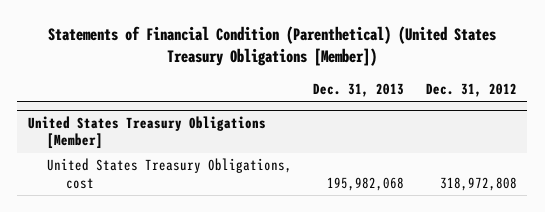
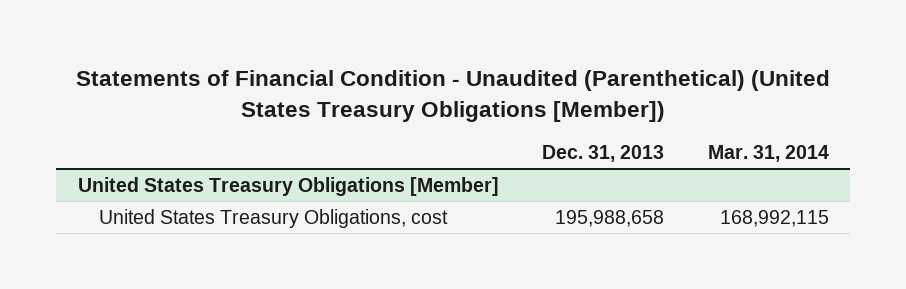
[48,25,497,67] Statements of Financial Condition (Parenthetical) (United States Treasury Obligations [Member]) -> [76,70,831,122] Statements of Financial Condition - Unaudited (Parenthetical) (United States Treasury Obligations [Member])
[425,83,517,98] Dec. 31, 2012 -> none
none -> [707,145,829,163] Mar. 31, 2014
[327,176,405,191] 195,982,068 -> [555,209,665,227] 195,988,658

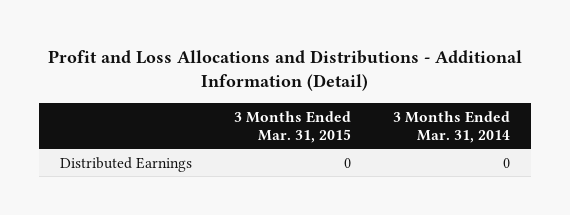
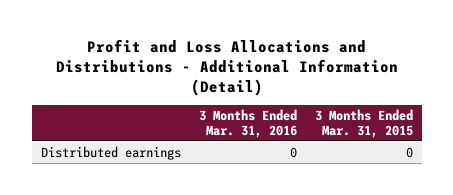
[392,110,510,144] 3 Months Ended Mar. 31, 2014 -> none
none -> [198,108,297,138] 3 Months Ended Mar. 31, 2016
[59,156,192,172] Distributed Earnings -> [40,145,181,160] Distributed earnings

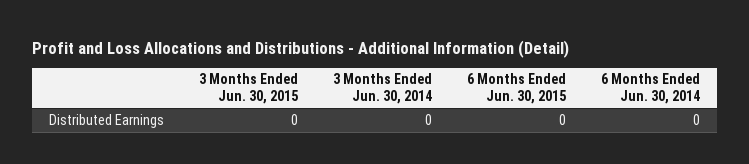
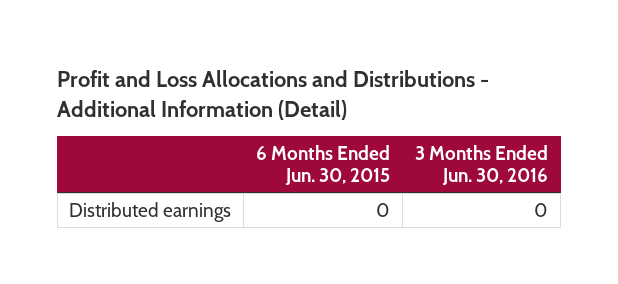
[199,73,299,105] 3 Months Ended Jun. 30, 2015 -> none
[333,73,433,105] 3 Months Ended Jun. 30, 2014 -> none
[600,73,700,105] 6 Months Ended Jun. 30, 2014 -> none
none -> [415,144,549,185] 3 Months Ended Jun. 30, 2016
[49,114,165,129] Distributed Earnings -> [69,201,232,222] Distributed earnings

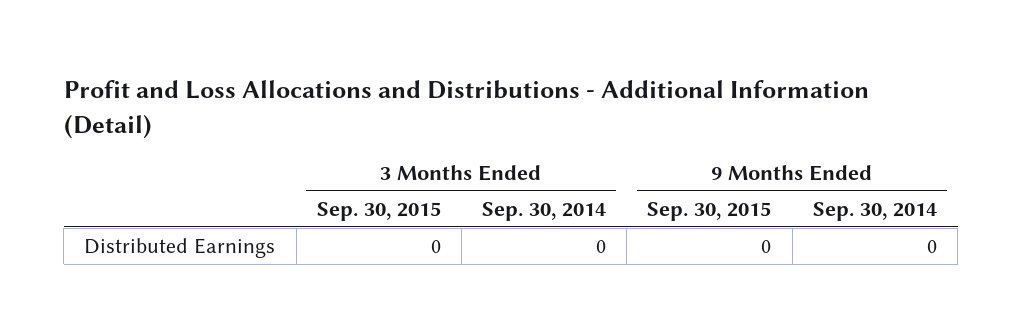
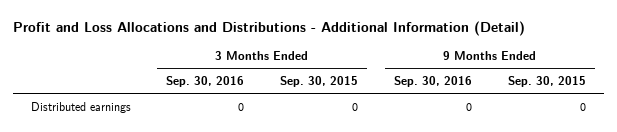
[482,202,607,222] Sep. 30, 2014 -> none
[812,202,937,222] Sep. 30, 2014 -> none
none -> [166,76,245,88] Sep. 30, 2016
none -> [394,76,473,88] Sep. 30, 2016
[84,238,276,259] Distributed Earnings -> [30,101,131,113] Distributed earnings

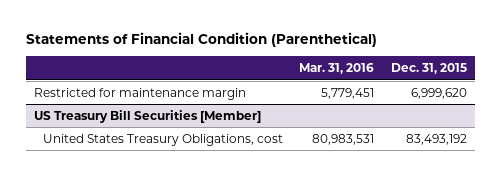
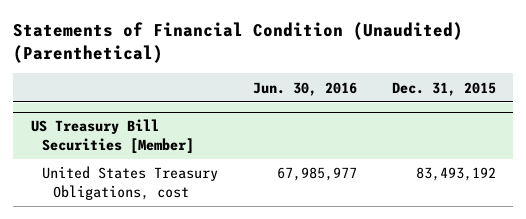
[26,32,378,48] Statements of Financial Condition (Parenthetical) -> [13,22,464,63] Statements of Financial Condition (Unaudited) (Parenthetical)
[299,63,375,75] Mar. 31, 2016 -> none
none -> [252,81,357,96] Jun. 30, 2016
[34,87,247,100] Restricted for maintenance margin -> none

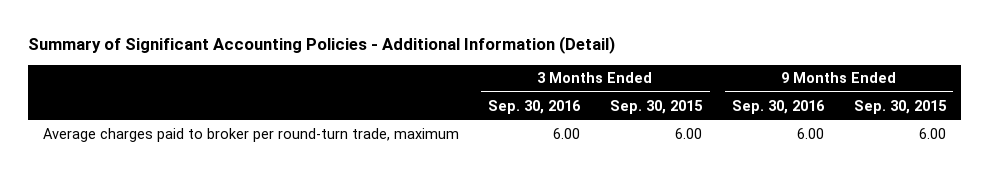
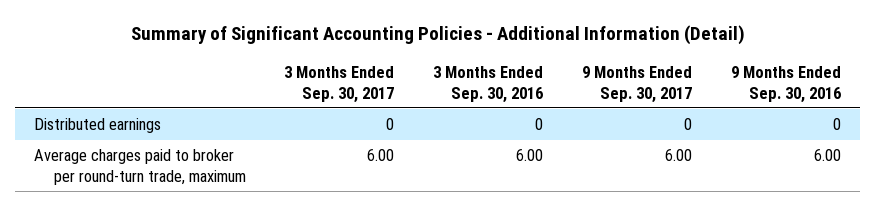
[610,99,704,114] Sep. 30, 2015 -> none
[853,99,947,114] Sep. 30, 2015 -> none
none -> [284,65,395,103] 3 Months Ended Sep. 30, 2017
none -> [581,65,692,103] 9 Months Ended Sep. 30, 2017
none -> [34,118,162,134] Distributed earnings

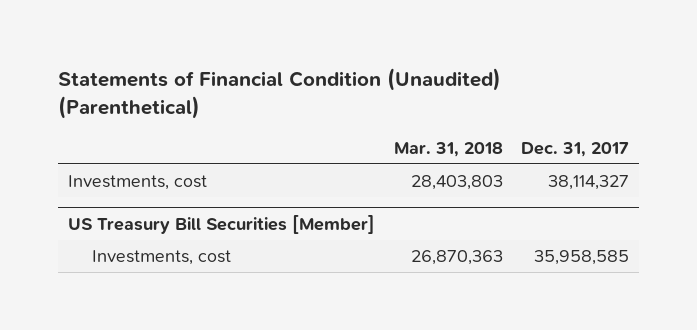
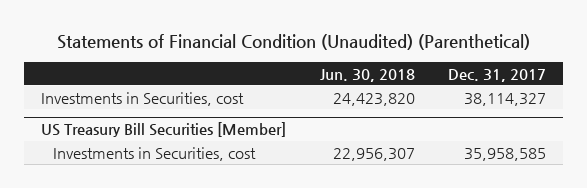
[393,141,503,157] Mar. 31, 2018 -> none
none -> [319,68,415,82] Jun. 30, 2018
[67,175,207,191] Investments, cost -> [41,91,245,106] Investments in Securities, cost
[92,250,232,266] Investments, cost -> [52,146,256,161] Investments in Securities, cost

